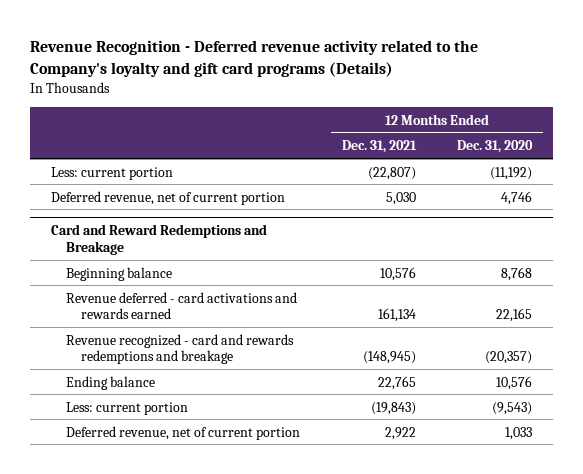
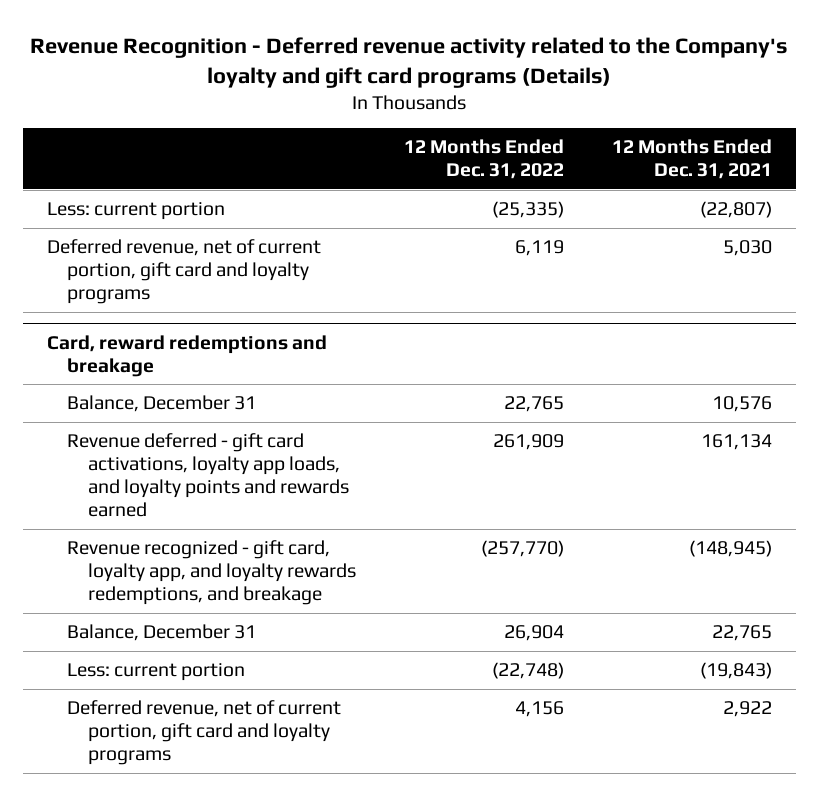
[457,140,534,154] Dec. 31, 2020 -> none
none -> [404,139,565,180] 12 Months Ended Dec. 31, 2022
[51,190,286,205] Deferred revenue, net of current portion -> [46,239,321,305] Deferred revenue, net of current portion, gift card and loyalty programs
[51,223,268,255] Card and Reward Redemptions and Breakage -> [46,334,327,377] Card, reward redemptions and breakage
[66,266,173,281] Beginning balance -> [67,395,257,413] Balance, December 31
[66,291,298,320] Revenue deferred - card activations and rewards earned -> [67,433,350,518] Revenue deferred - gift card activations, loyalty app loads, and loyalty points and rewards earned
[66,333,295,365] Revenue recognized - card and rewards redemptions and breakage -> [67,540,357,606] Revenue recognized - gift card, loyalty app, and loyalty rewards redemptions, and breakage
[66,375,156,390] Ending balance -> [67,624,257,642] Balance, December 31
[66,425,301,440] Deferred revenue, net of current portion -> [67,700,342,766] Deferred revenue, net of current portion, gift card and loyalty programs

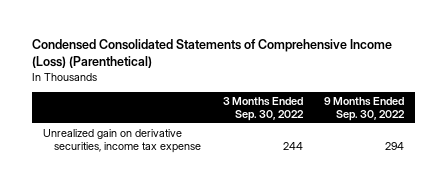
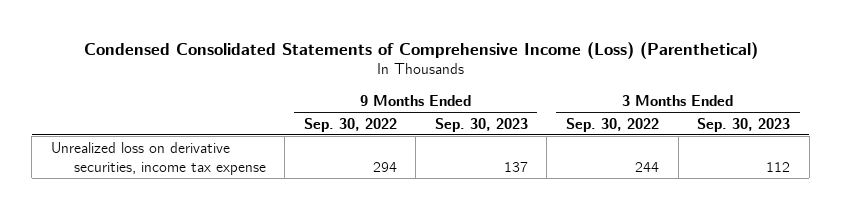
none -> [434,117,528,132] Sep. 30, 2023
none -> [697,117,791,132] Sep. 30, 2023
[42,128,202,153] Unrealized gain on derivative securities, income tax expense -> [50,141,266,175] Unrealized loss on derivative securities, income tax expense

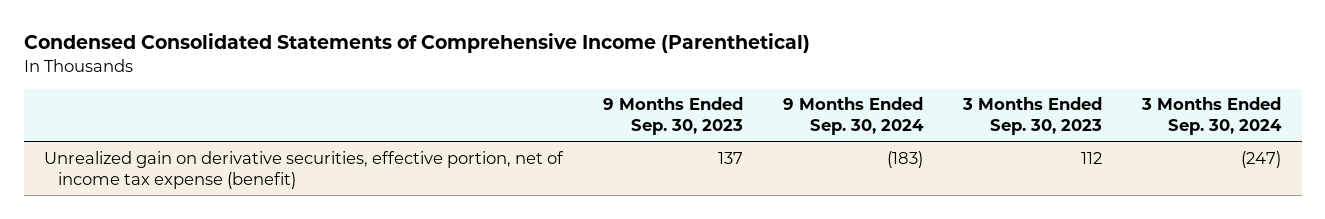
[83,41,758,59] Condensed Consolidated Statements of Comprehensive Income (Loss) (Parenthetical) -> [23,33,810,54] Condensed Consolidated Statements of Comprehensive Income (Parenthetical)
[303,117,397,132] Sep. 30, 2022 -> none
[566,117,660,132] Sep. 30, 2022 -> none
none -> [783,97,925,136] 9 Months Ended Sep. 30, 2024
none -> [1141,97,1283,136] 3 Months Ended Sep. 30, 2024
[50,141,266,175] Unrealized loss on derivative securities, income tax expense -> [43,150,564,189] Unrealized gain on derivative securities, effective portion, net of income tax expense (benefit)

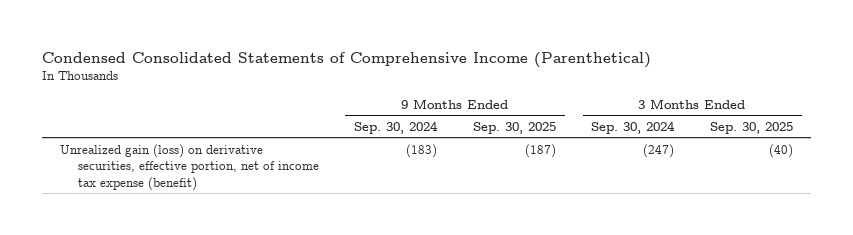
[602,97,743,136] 9 Months Ended Sep. 30, 2023 -> none
[962,97,1103,136] 3 Months Ended Sep. 30, 2023 -> none
none -> [472,121,556,134] Sep. 30, 2025
none -> [710,121,794,134] Sep. 30, 2025
[43,150,564,189] Unrealized gain on derivative securities, effective portion, net of income tax expense (benefit) -> [60,143,319,191] Unrealized gain (loss) on derivative securities, effective portion, net of income tax expense (benefit)

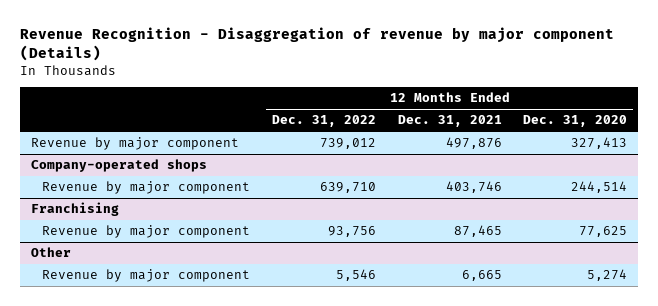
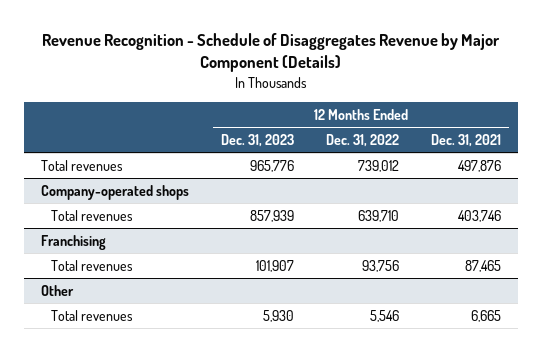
[19,26,614,62] Revenue Recognition - Disaggregation of revenue by major component (Details) -> [41,33,500,73] Revenue Recognition - Schedule of Disaggregates Revenue by Major Component (Details)
[523,115,628,128] Dec. 31, 2020 -> none
none -> [220,133,294,147] Dec. 31, 2023
[30,137,239,151] Revenue by major component -> [40,159,123,171] Total revenues
[42,181,251,195] Revenue by major component -> [51,209,134,221] Total revenues
[42,225,251,239] Revenue by major component -> [51,259,134,271] Total revenues
[42,269,251,283] Revenue by major component -> [51,309,134,321] Total revenues

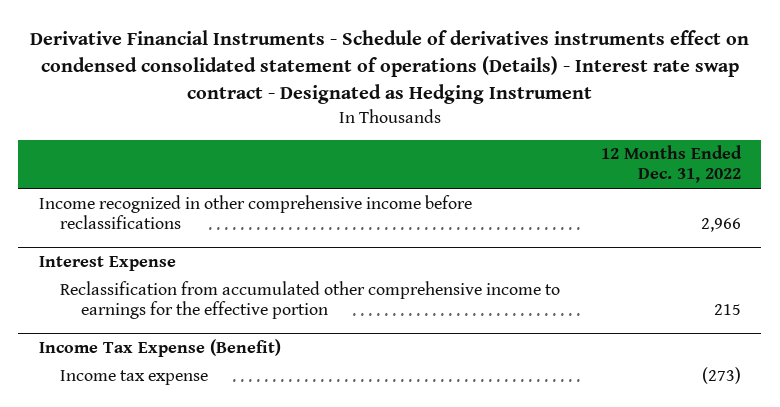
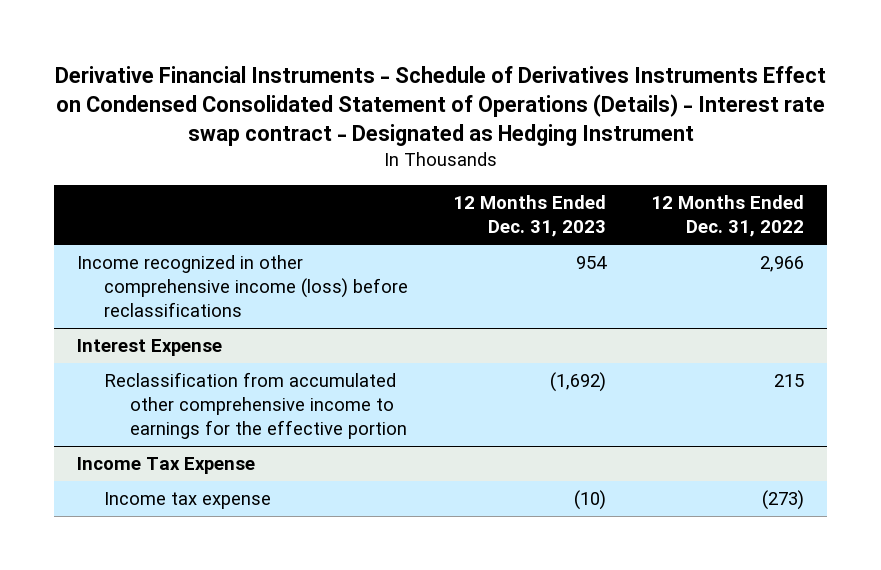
[29,30,749,105] Derivative Financial Instruments - Schedule of derivatives instruments effect on condensed consolidated statement of operations (Details) - Interest rate swap contract - Designated as Hedging Instrument -> [54,66,826,147] Derivative Financial Instruments - Schedule of Derivatives Instruments Effect on Condensed Consolidated Statement of Operations (Details) - Interest rate swap contract - Designated as Hedging Instrument
none -> [452,195,606,238] 12 Months Ended Dec. 31, 2023
[38,194,472,229] Income recognized in other comprehensive income before reclassifications -> [76,255,408,318] Income recognized in other comprehensive income (loss) before reclassifications
[38,338,281,357] Income Tax Expense (Benefit) -> [76,457,255,475] Income Tax Expense

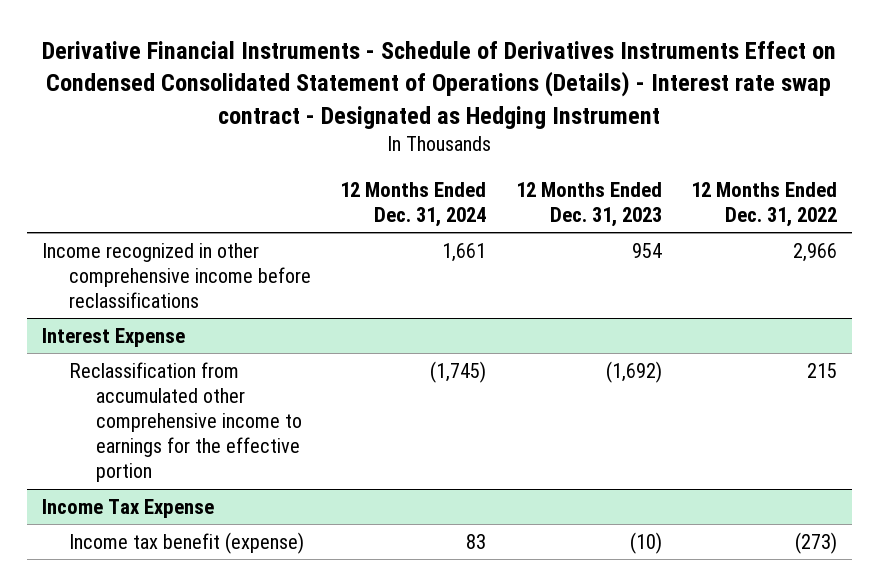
none -> [340,182,487,228] 12 Months Ended Dec. 31, 2024
[76,255,408,318] Income recognized in other comprehensive income (loss) before reclassifications -> [41,242,312,309] Income recognized in other comprehensive income before reclassifications
[103,492,271,510] Income tax expense -> [69,531,305,554] Income tax benefit (expense)

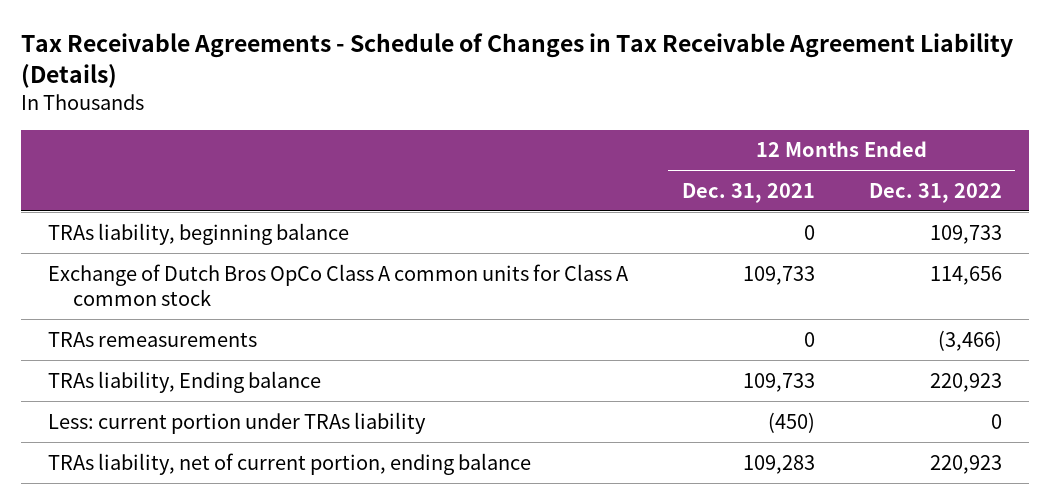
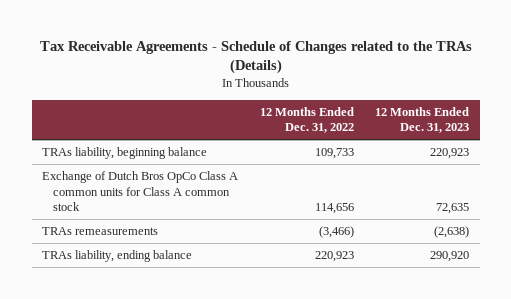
[20,32,1013,88] Tax Receivable Agreements - Schedule of Changes in Tax Receivable Agreement Liability (Details) -> [39,41,472,75] Tax Receivable Agreements - Schedule of Changes related to the TRAs (Details)
[681,182,815,203] Dec. 31, 2021 -> none
none -> [374,106,469,134] 12 Months Ended Dec. 31, 2023
[47,411,426,434] Less: current portion under TRAs liability -> none
[47,452,531,475] TRAs liability, net of current portion, ending balance -> none
[47,370,321,393] TRAs liability, Ending balance -> [42,250,193,263] TRAs liability, ending balance

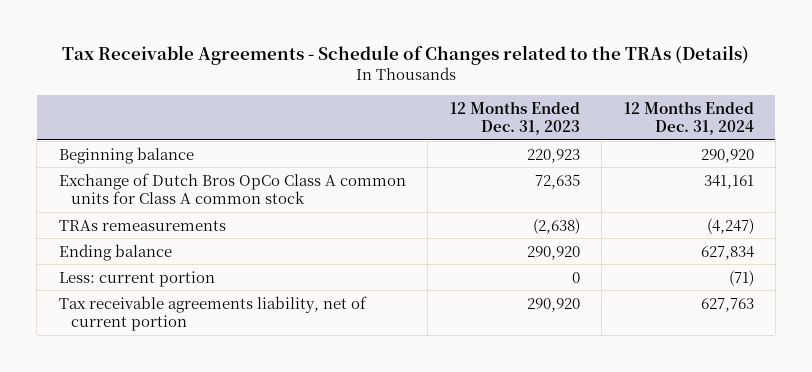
[259,106,354,134] 12 Months Ended Dec. 31, 2022 -> none
none -> [623,100,754,136] 12 Months Ended Dec. 31, 2024
[42,147,208,160] TRAs liability, beginning balance -> [58,146,194,164] Beginning balance
[42,250,193,263] TRAs liability, ending balance -> [58,243,172,261] Ending balance
none -> [58,270,215,287] Less: current portion
none -> [58,295,367,331] Tax receivable agreements liability, net of current portion

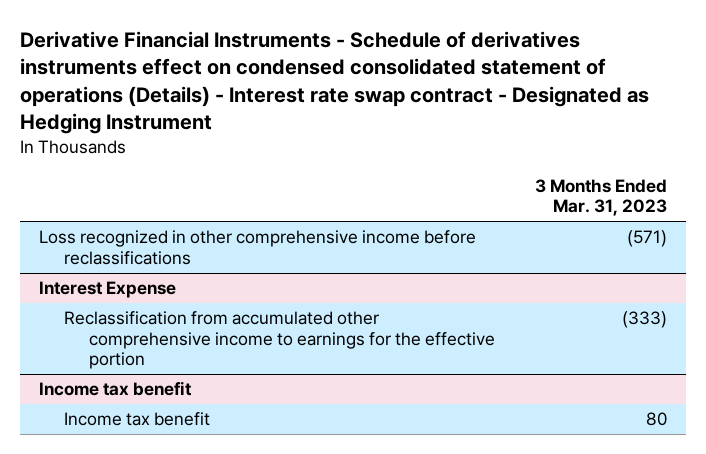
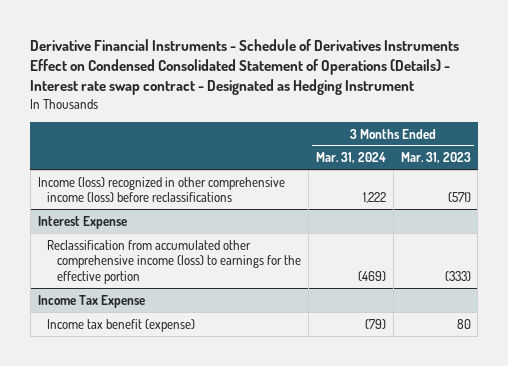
[19,31,649,135] Derivative Financial Instruments - Schedule of derivatives instruments effect on condensed consolidated statement of operations (Details) - Interest rate swap contract - Designated as Hedging Instrument -> [30,38,460,96] Derivative Financial Instruments - Schedule of Derivatives Instruments Effect on Condensed Consolidated Statement of Operations (Details) - Interest rate swap contract - Designated as Hedging Instrument
none -> [315,152,386,164] Mar. 31, 2024
[39,230,477,265] Loss recognized in other comprehensive income before reclassifications -> [37,176,285,203] Income (loss) recognized in other comprehensive income (loss) before reclassifications
[64,311,496,370] Reclassification from accumulated other comprehensive income to earnings for the effective portion -> [47,239,301,285] Reclassification from accumulated other comprehensive income (loss) to earnings for the effective portion
[39,381,193,397] Income tax benefit -> [37,294,145,308] Income Tax Expense
[64,412,211,427] Income tax benefit -> [47,318,196,332] Income tax benefit (expense)

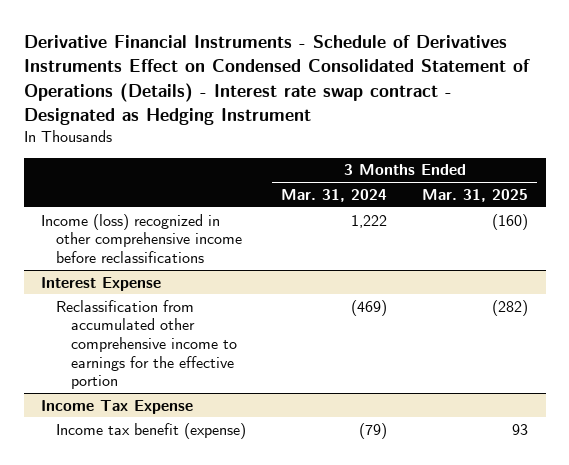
[400,152,471,164] Mar. 31, 2023 -> none
none -> [422,188,529,202] Mar. 31, 2025
[37,176,285,203] Income (loss) recognized in other comprehensive income (loss) before reclassifications -> [41,213,243,264] Income (loss) recognized in other comprehensive income before reclassifications
[47,239,301,285] Reclassification from accumulated other comprehensive income (loss) to earnings for the effective portion -> [56,299,238,390] Reclassification from accumulated other comprehensive income to earnings for the effective portion

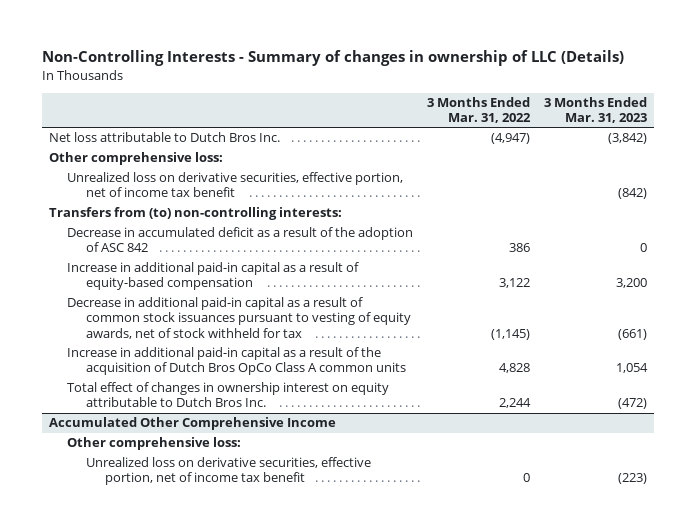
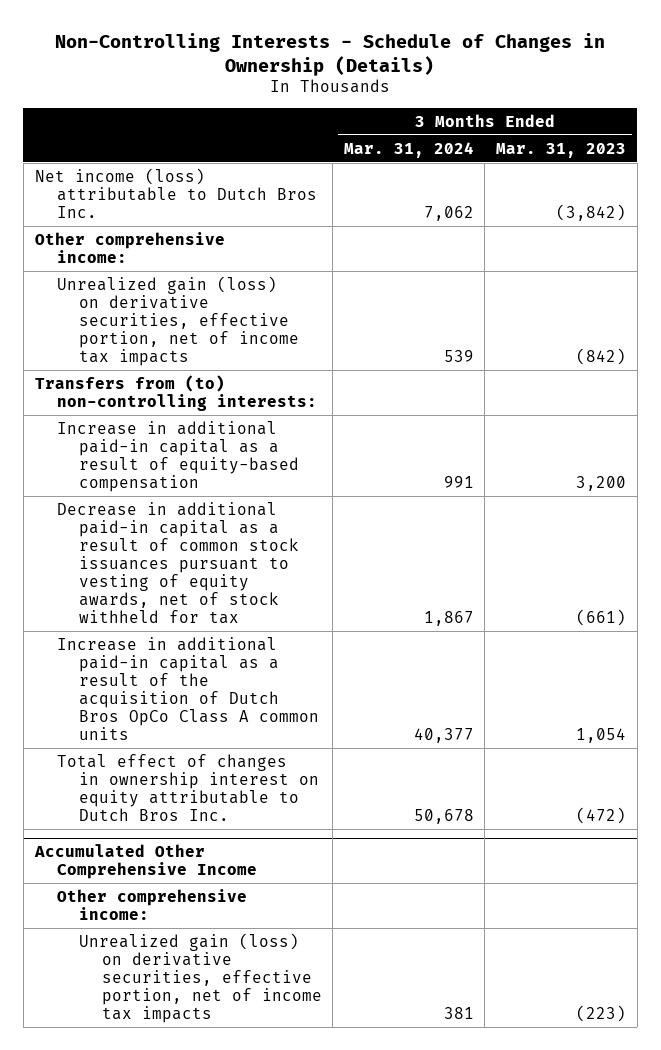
[41,50,624,67] Non-Controlling Interests - Summary of changes in ownership of LLC (Details) -> [55,32,606,76] Non-Controlling Interests - Schedule of Changes in Ownership (Details)
[427,97,532,124] 3 Months Ended Mar. 31, 2022 -> none
none -> [343,141,474,158] Mar. 31, 2024
[48,132,280,143] Net loss attributable to Dutch Bros Inc. -> [34,167,317,219] Net income (loss) attributable to Dutch Bros Inc.
[48,152,223,166] Other comprehensive loss: -> [34,231,225,263] Other comprehensive income:
[67,172,404,198] Unrealized loss on derivative securities, effective portion, net of income tax benefit -> [56,275,300,367] Unrealized gain (loss) on derivative securities, effective portion, net of income tax impacts
[67,227,414,253] Decrease in accumulated deficit as a result of the adoption of ASC 842 -> none
[67,437,242,451] Other comprehensive loss: -> [56,888,247,920] Other comprehensive income:
[86,457,372,486] Unrealized loss on derivative securities, effective portion, net of income tax benefit -> [79,932,322,1024] Unrealized gain (loss) on derivative securities, effective portion, net of income tax impacts

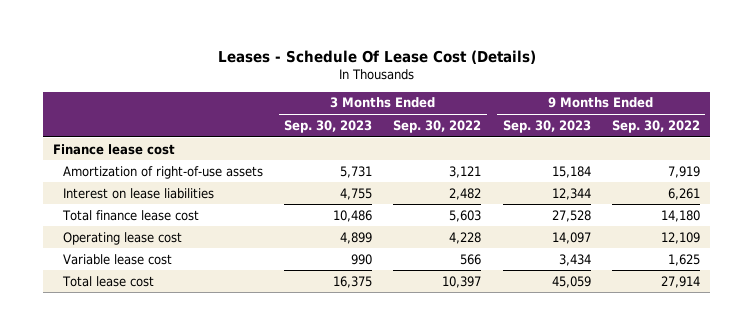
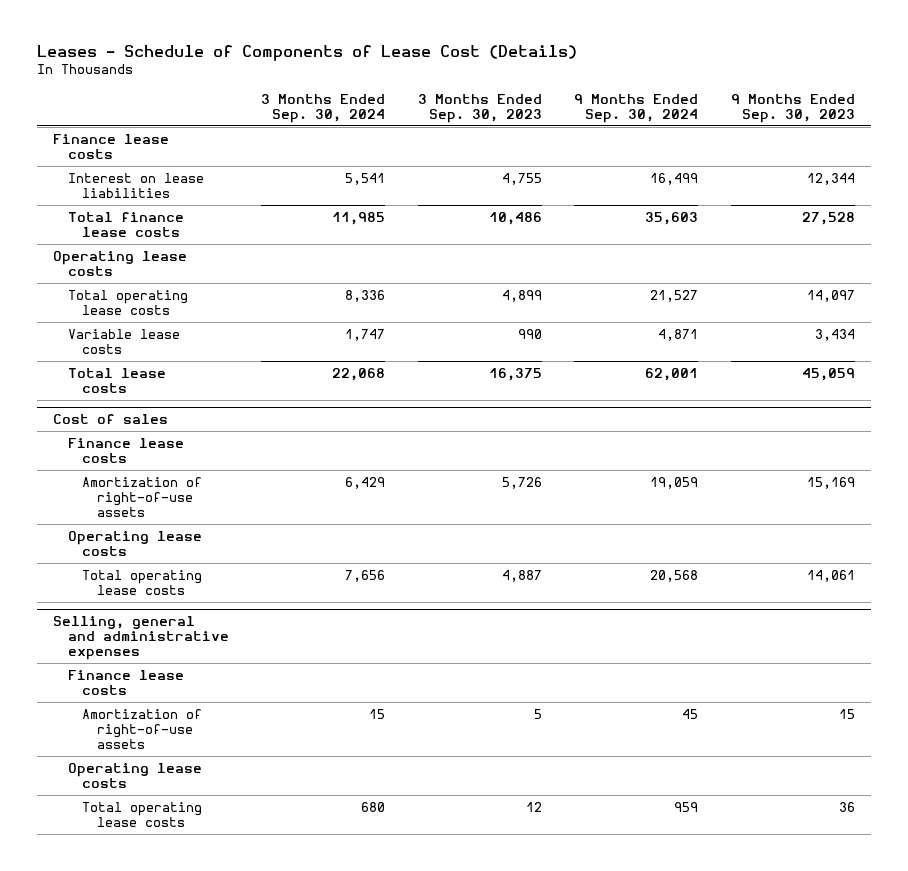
[217,50,536,65] Leases - Schedule Of Lease Cost (Details) -> [36,44,577,61] Leases - Schedule of Components of Lease Cost (Details)
[393,119,482,133] Sep. 30, 2022 -> none
[611,119,700,133] Sep. 30, 2022 -> none
none -> [261,94,386,124] 3 Months Ended Sep. 30, 2024
none -> [574,94,699,124] 9 Months Ended Sep. 30, 2024
[62,165,263,179] Amortization of right-of-use assets -> none
[53,143,176,155] Finance lease cost -> [52,133,169,159] Finance lease costs
[61,209,199,221] Total finance lease cost -> [67,211,184,237] Total finance lease costs
none -> [52,250,187,276] Operating lease costs
[62,231,182,245] Operating lease cost -> [67,289,188,315] Total operating lease costs
[62,253,172,265] Variable lease cost -> [67,328,180,354] Variable lease costs
[61,275,154,287] Total lease cost -> [67,367,166,393] Total lease costs
none -> [52,414,168,425] Cost of sales
none -> [67,437,184,463] Finance lease costs
none -> [82,476,203,517] Amortization of right-of-use assets
none -> [67,530,202,556] Operating lease costs
none -> [82,569,203,595] Total operating lease costs
none -> [52,616,229,661] Selling, general and administrative expenses
none -> [67,669,184,695] Finance lease costs
none -> [82,708,203,749] Amortization of right-of-use assets
none -> [67,762,202,788] Operating lease costs
none -> [82,801,203,827] Total operating lease costs

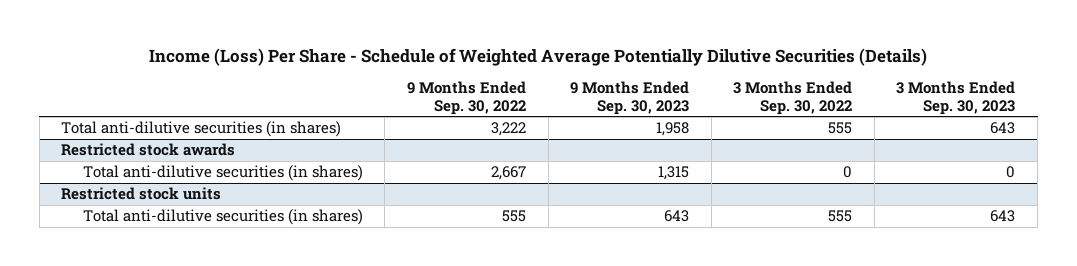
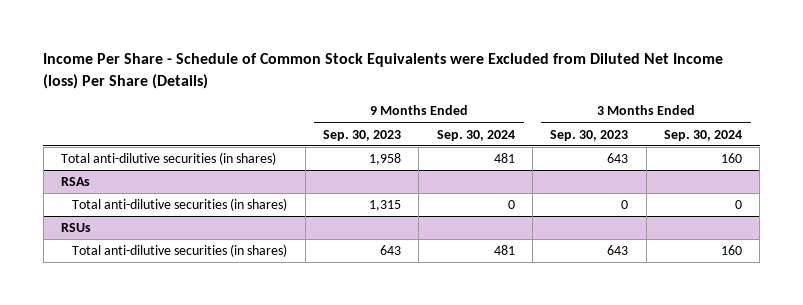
[149,48,928,67] Income (Loss) Per Share - Schedule of Weighted Average Potentially Dilutive Securities (Details) -> [43,53,724,89] Income Per Share - Schedule of Common Stock Equivalents were Excluded from Diluted Net Income (loss) Per Share (Details)
[406,81,526,115] 9 Months Ended Sep. 30, 2022 -> none
[733,81,853,115] 3 Months Ended Sep. 30, 2022 -> none
none -> [436,129,515,141] Sep. 30, 2024
none -> [663,129,742,141] Sep. 30, 2024
[61,143,236,157] Restricted stock awards -> [60,177,90,187] RSAs
[61,187,222,201] Restricted stock units -> [60,223,91,233] RSUs

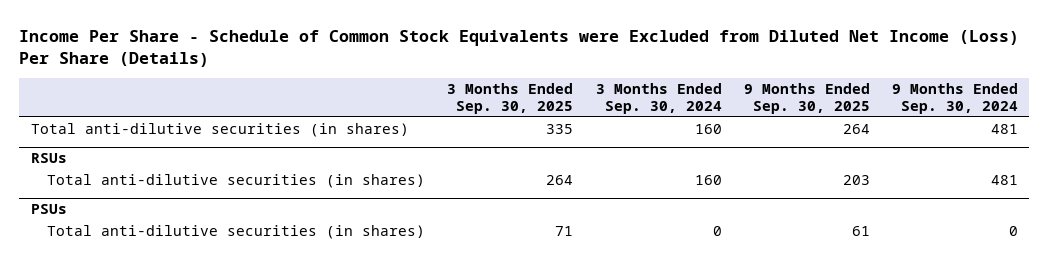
[43,53,724,89] Income Per Share - Schedule of Common Stock Equivalents were Excluded from Diluted Net Income (loss) Per Share (Details) -> [19,29,1020,67] Income Per Share - Schedule of Common Stock Equivalents were Excluded from Diluted Net Income (Loss) Per Share (Details)
[323,129,402,141] Sep. 30, 2023 -> none
[550,129,629,141] Sep. 30, 2023 -> none
none -> [447,82,574,115] 3 Months Ended Sep. 30, 2025
none -> [744,82,871,115] 9 Months Ended Sep. 30, 2025
[60,177,90,187] RSAs -> none
[72,198,288,212] Total anti-dilutive securities (in shares) -> none
none -> [30,204,67,215] PSUs
none -> [47,224,426,239] Total anti-dilutive securities (in shares)

